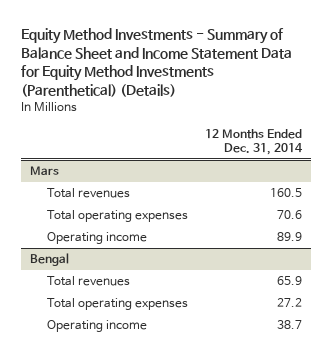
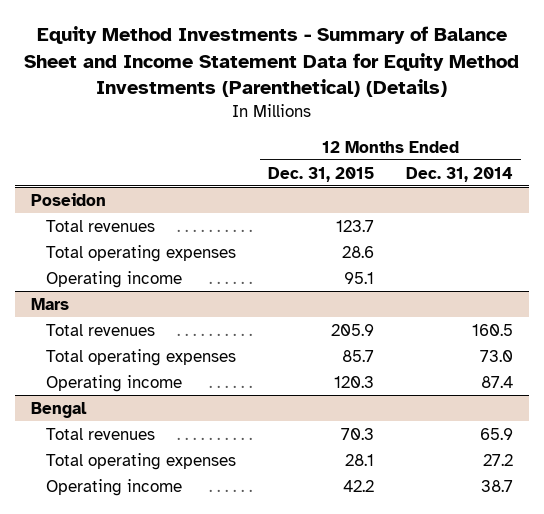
none -> [268,166,375,182] Dec. 31, 2015
none -> [30,192,106,206] Poseidon
none -> [46,219,156,232] Total revenues
none -> [46,244,237,262] Total operating expenses
none -> [46,270,183,288] Operating income
[277,210,303,220] 70.6 -> [480,349,514,362] 73.0
[277,232,303,242] 89.9 -> [481,375,514,388] 87.4

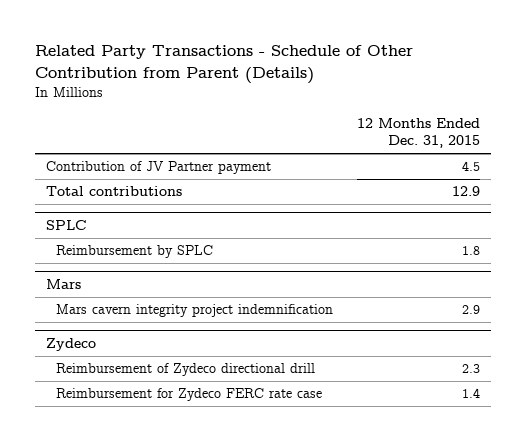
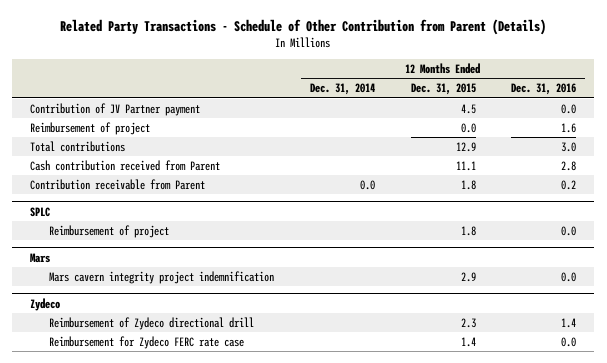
none -> [309,83,375,96] Dec. 31, 2014
none -> [511,83,577,96] Dec. 31, 2016
none -> [30,121,151,135] Reimbursement of project
none -> [30,159,221,171] Cash contribution received from Parent
none -> [30,178,206,190] Contribution receivable from Parent
[56,245,214,259] Reimbursement by SPLC -> [49,224,170,238] Reimbursement of project

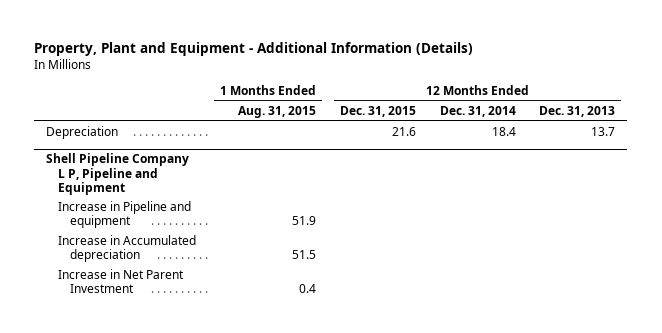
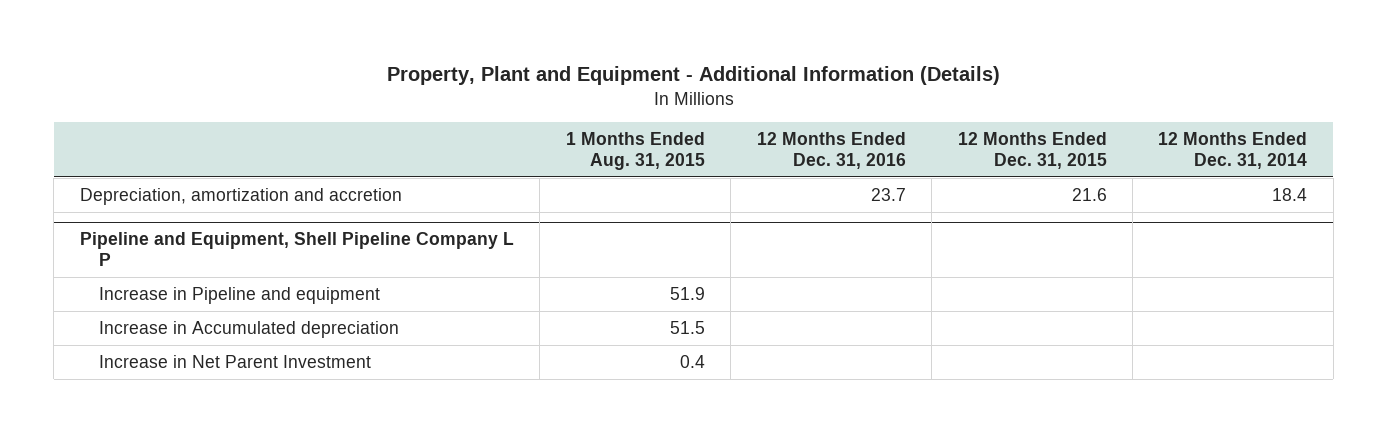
[539,106,616,118] Dec. 31, 2013 -> none
none -> [756,132,906,169] 12 Months Ended Dec. 31, 2016
[46,126,119,140] Depreciation -> [79,188,402,206] Depreciation, amortization and accretion
[46,153,190,195] Shell Pipeline Company L P, Pipeline and Equipment -> [79,232,514,266] Pipeline and Equipment, Shell Pipeline Company L P

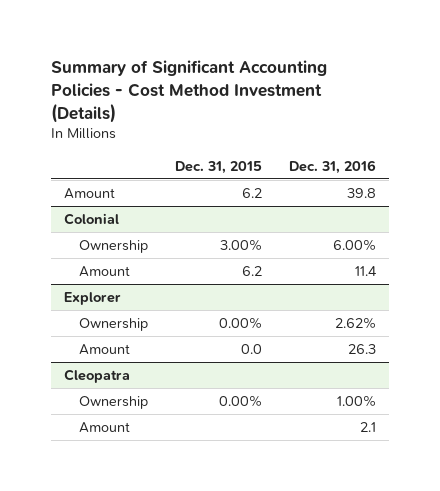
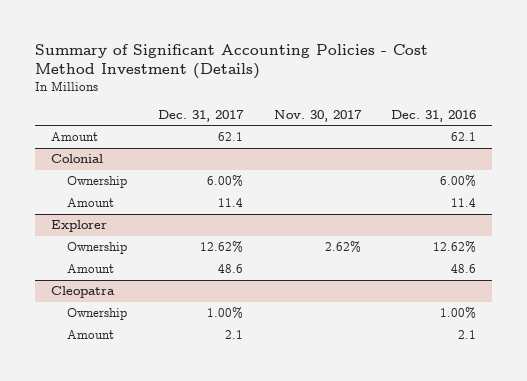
[174,160,262,174] Dec. 31, 2015 -> none
none -> [157,109,244,122] Dec. 31, 2017
none -> [273,109,362,122] Nov. 30, 2017
[346,187,376,198] 39.8 -> [451,132,477,142] 62.1
[334,316,376,329] 2.62% -> [433,241,477,254] 12.62%
[347,343,376,354] 26.3 -> [451,264,477,274] 48.6

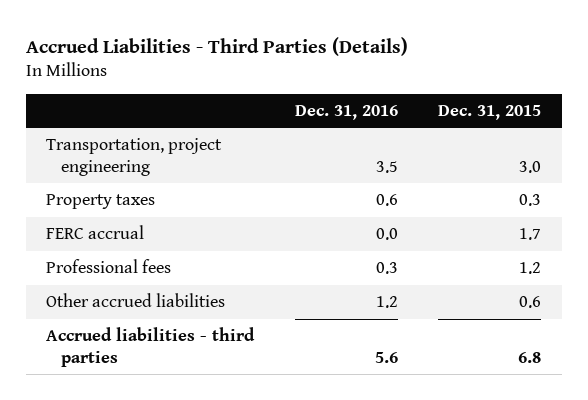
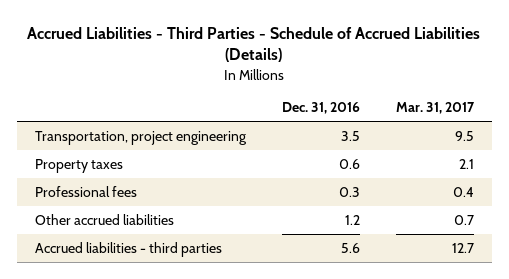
[26,37,409,57] Accrued Liabilities - Third Parties (Details) -> [27,26,481,63] Accrued Liabilities - Third Parties - Schedule of Accrued Liabilities (Details)
[438,104,542,120] Dec. 31, 2015 -> none
none -> [396,102,476,115] Mar. 31, 2017
[46,225,145,240] FERC accrual -> none

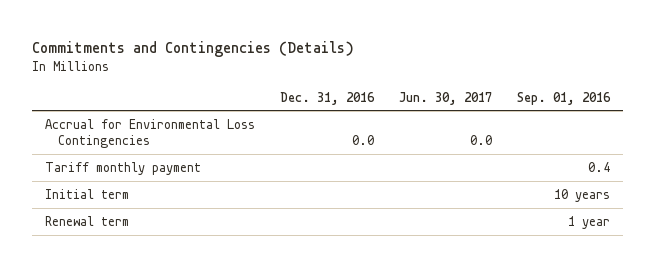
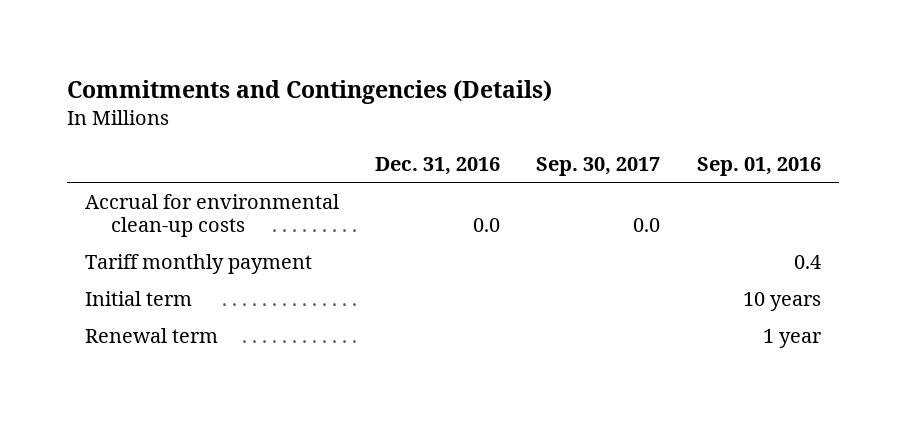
[399,91,493,105] Jun. 30, 2017 -> none
none -> [536,156,661,176] Sep. 30, 2017
[44,118,255,149] Accrual for Environmental Loss Contingencies -> [85,193,340,237] Accrual for environmental clean-up costs

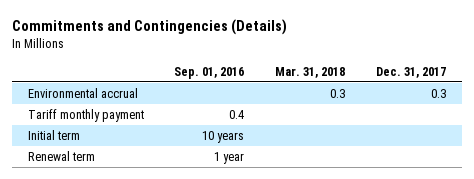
[375,156,501,175] Dec. 31, 2016 -> none
[536,156,661,176] Sep. 30, 2017 -> none
none -> [275,66,346,78] Mar. 31, 2018
none -> [376,66,447,78] Dec. 31, 2017
[85,193,340,237] Accrual for environmental clean-up costs -> [27,88,138,99] Environmental accrual

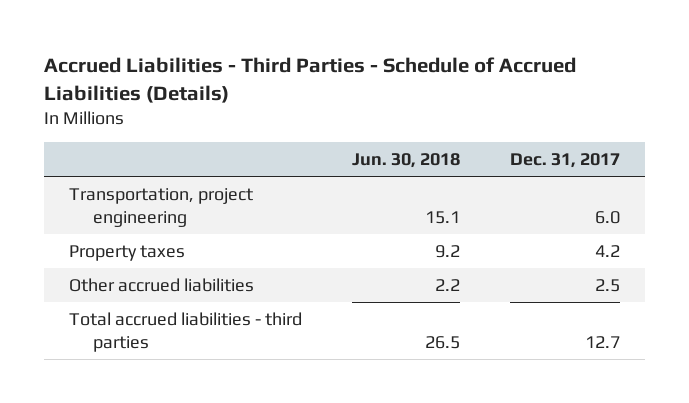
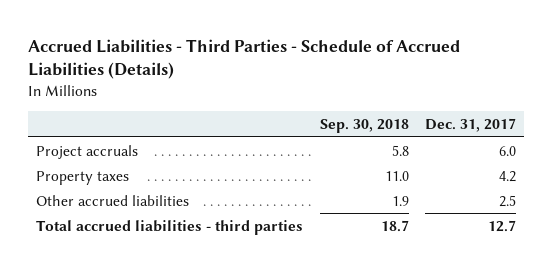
[352,153,461,169] Jun. 30, 2018 -> none
none -> [319,118,409,133] Sep. 30, 2018
[68,187,253,227] Transportation, project engineering -> [36,144,139,159] Project accruals

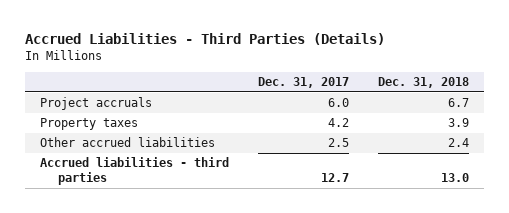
[28,38,461,80] Accrued Liabilities - Third Parties - Schedule of Accrued Liabilities (Details) -> [25,32,386,45] Accrued Liabilities - Third Parties (Details)
[319,118,409,133] Sep. 30, 2018 -> none
none -> [378,77,470,89] Dec. 31, 2018
[36,219,304,235] Total accrued liabilities - third parties -> [39,157,229,186] Accrued liabilities - third parties

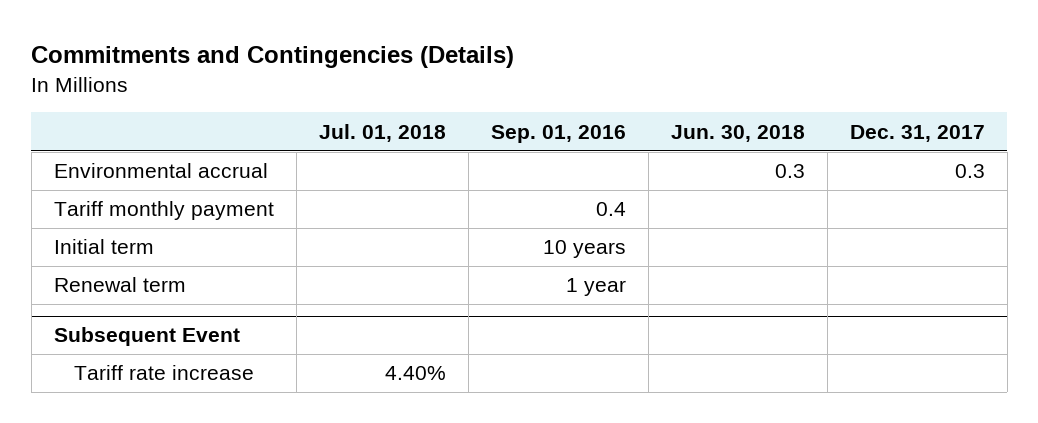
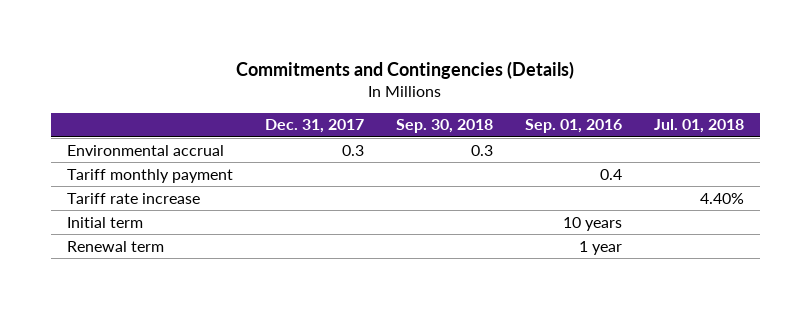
[670,124,805,142] Jun. 30, 2018 -> none
none -> [395,119,493,134] Sep. 30, 2018
none -> [67,192,201,204] Tariff rate increase
[53,327,240,347] Subsequent Event -> none
[74,365,255,381] Tariff rate increase -> none

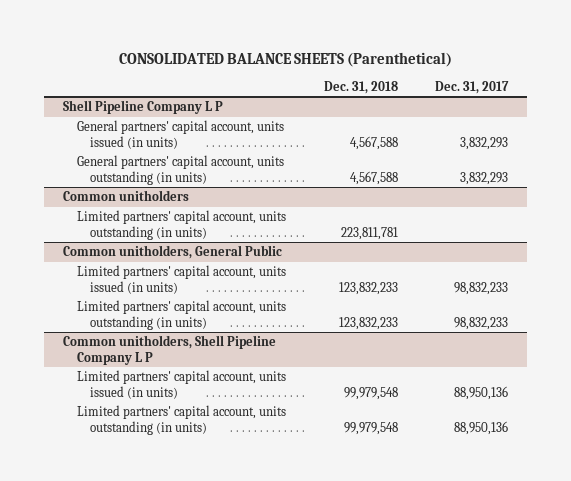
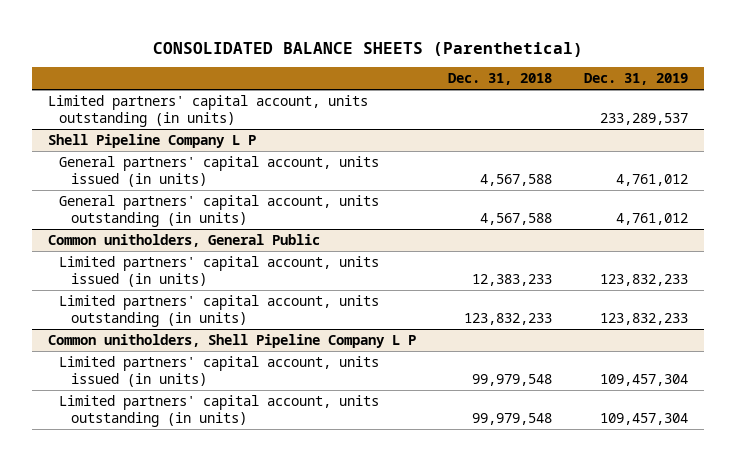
[435,80,510,94] Dec. 31, 2017 -> none
none -> [583,73,688,86] Dec. 31, 2019
none -> [48,94,369,128] Limited partners' capital account, units outstanding (in units)
[63,190,190,202] Common unitholders -> none
[76,210,286,240] Limited partners' capital account, units outstanding (in units) -> none
[338,281,398,295] 123,832,233 -> [472,274,553,287] 12,383,233

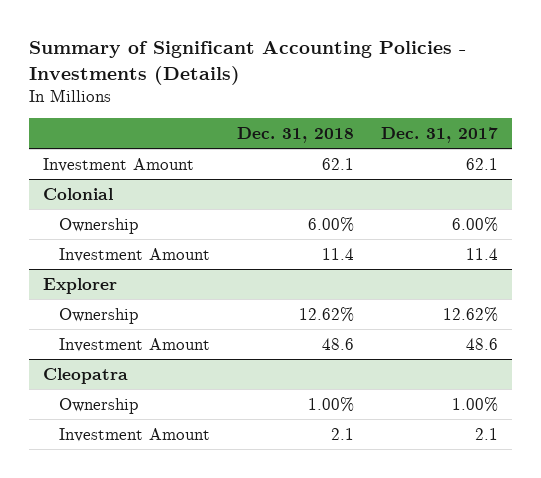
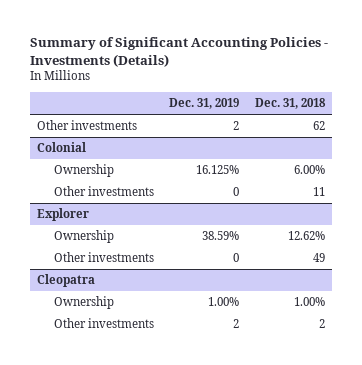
[381,126,499,143] Dec. 31, 2017 -> none
none -> [169,98,240,110] Dec. 31, 2019
[42,157,194,172] Investment Amount -> [37,120,138,131] Other investments
[322,157,355,170] 62.1 -> [312,121,325,131] 62
[59,247,211,262] Investment Amount -> [54,186,155,197] Other investments
[322,247,355,260] 11.4 -> [312,187,325,197] 11
[59,337,211,352] Investment Amount -> [54,252,155,263] Other investments
[322,337,355,350] 48.6 -> [312,253,325,263] 49
[59,427,211,442] Investment Amount -> [54,318,155,329] Other investments
[331,427,355,440] 2.1 -> [318,319,325,329] 2

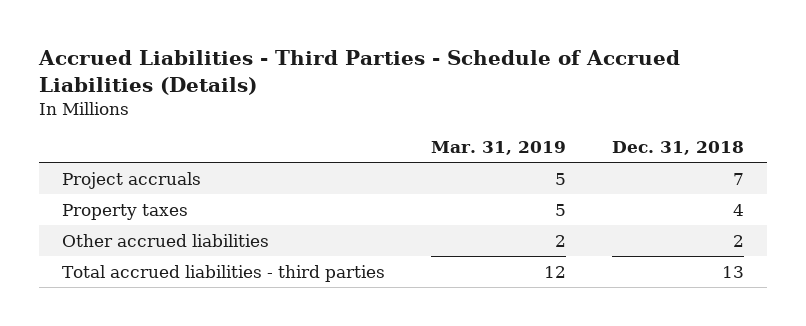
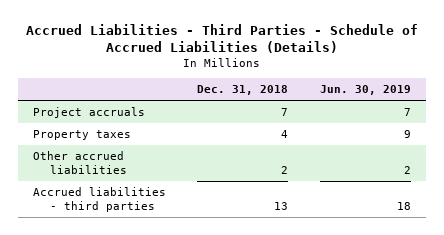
[431,141,567,156] Mar. 31, 2019 -> none
none -> [319,84,411,95] Jun. 30, 2019
[62,264,386,282] Total accrued liabilities - third parties -> [33,187,167,213] Accrued liabilities - third parties

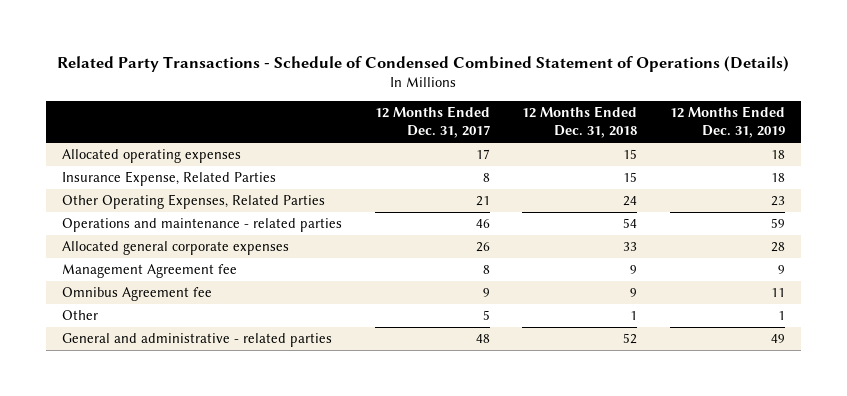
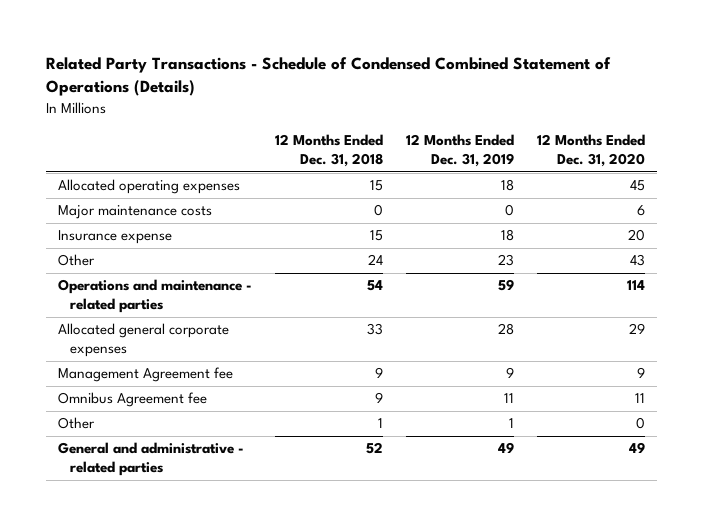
[374,106,490,139] 12 Months Ended Dec. 31, 2017 -> none
none -> [537,134,646,167] 12 Months Ended Dec. 31, 2020
none -> [57,205,212,220] Major maintenance costs
[61,171,276,187] Insurance Expense, Related Parties -> [57,230,172,245] Insurance expense
[61,194,325,210] Other Operating Expenses, Related Parties -> [57,254,95,267] Other

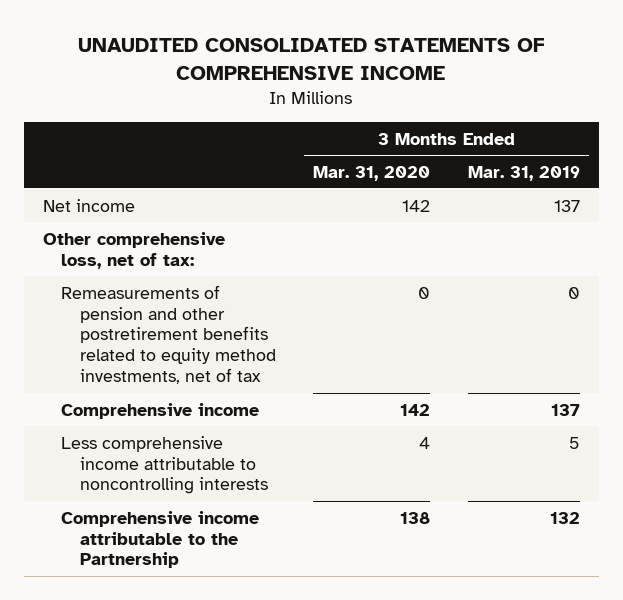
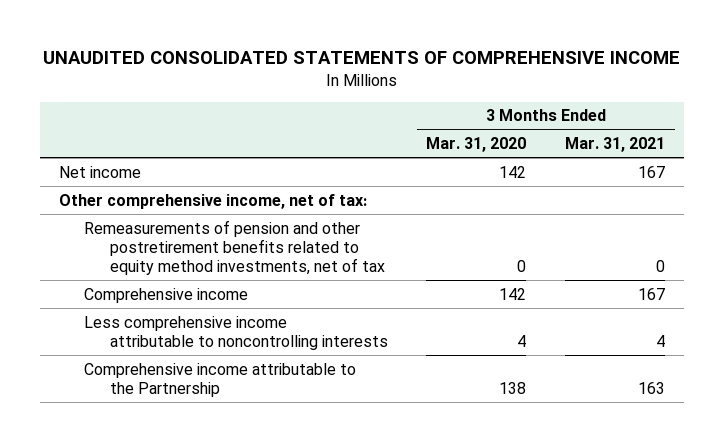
[467,165,580,181] Mar. 31, 2019 -> none
none -> [564,137,665,153] Mar. 31, 2021
[42,231,225,269] Other comprehensive loss, net of tax: -> [58,193,367,209] Other comprehensive income, net of tax:

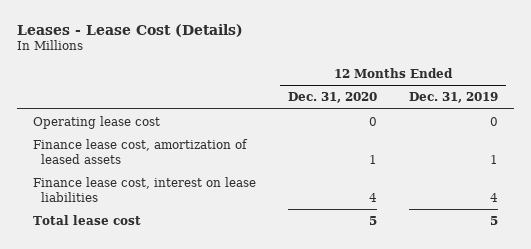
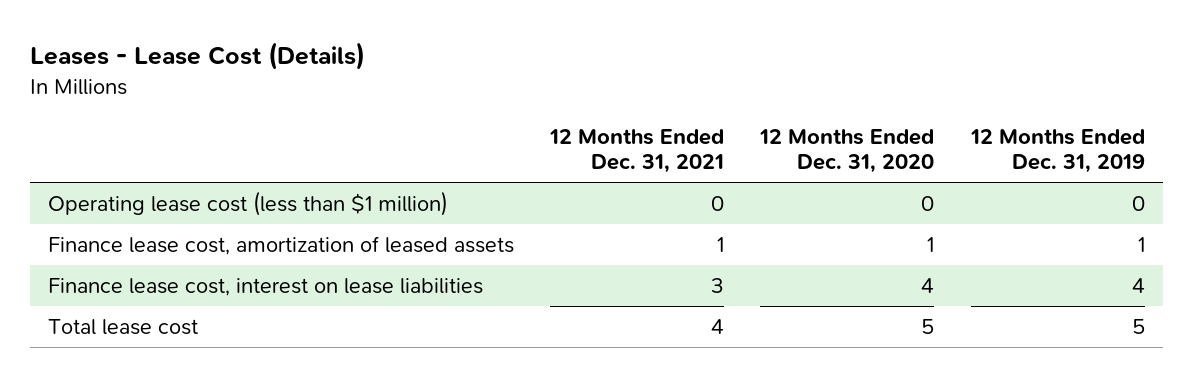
none -> [549,128,725,173] 12 Months Ended Dec. 31, 2021
[32,115,160,129] Operating lease cost -> [48,191,449,217] Operating lease cost (less than $1 million)

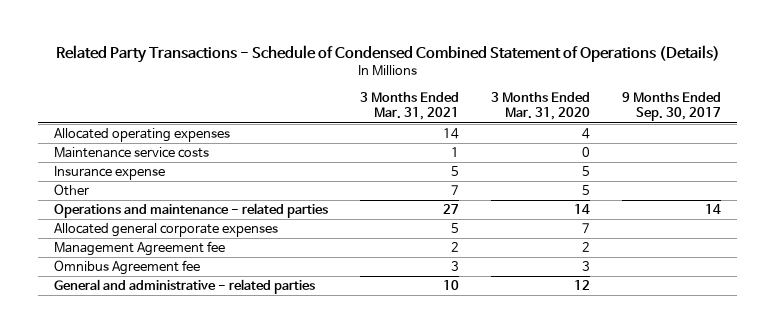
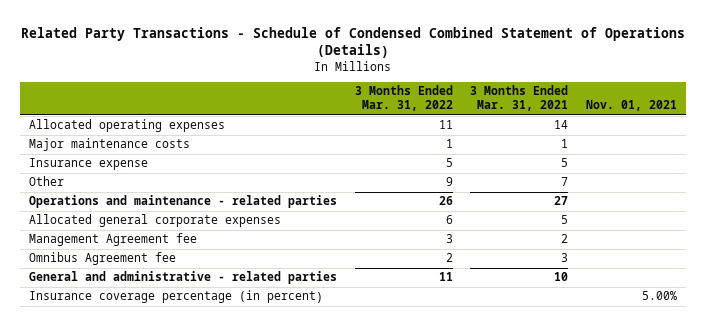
[491,91,591,121] 3 Months Ended Mar. 31, 2020 -> none
[622,91,722,122] 9 Months Ended Sep. 30, 2017 -> none
none -> [354,85,453,112] 3 Months Ended Mar. 31, 2022
none -> [586,100,678,112] Nov. 01, 2021
[54,147,210,159] Maintenance service costs -> [29,138,191,152] Major maintenance costs
none -> [29,290,324,304] Insurance coverage percentage (in percent)

